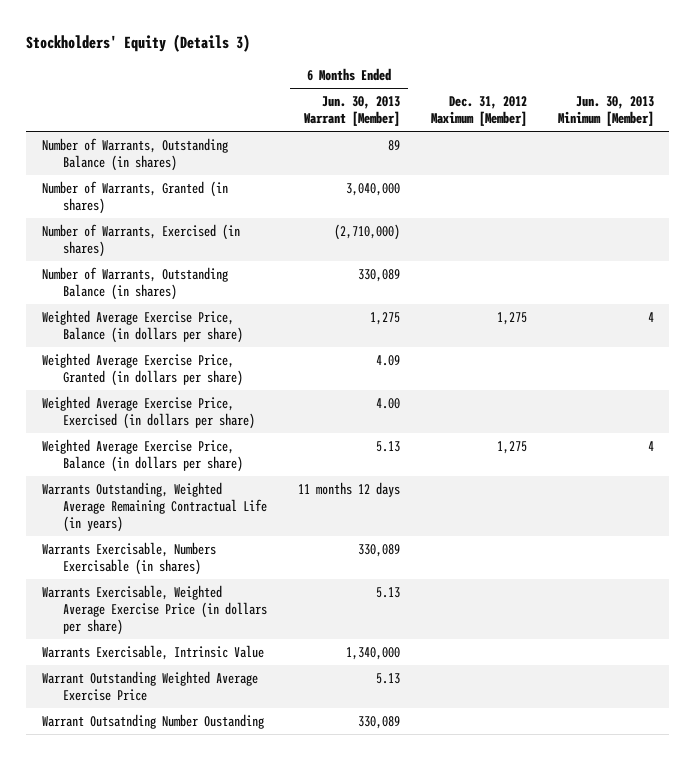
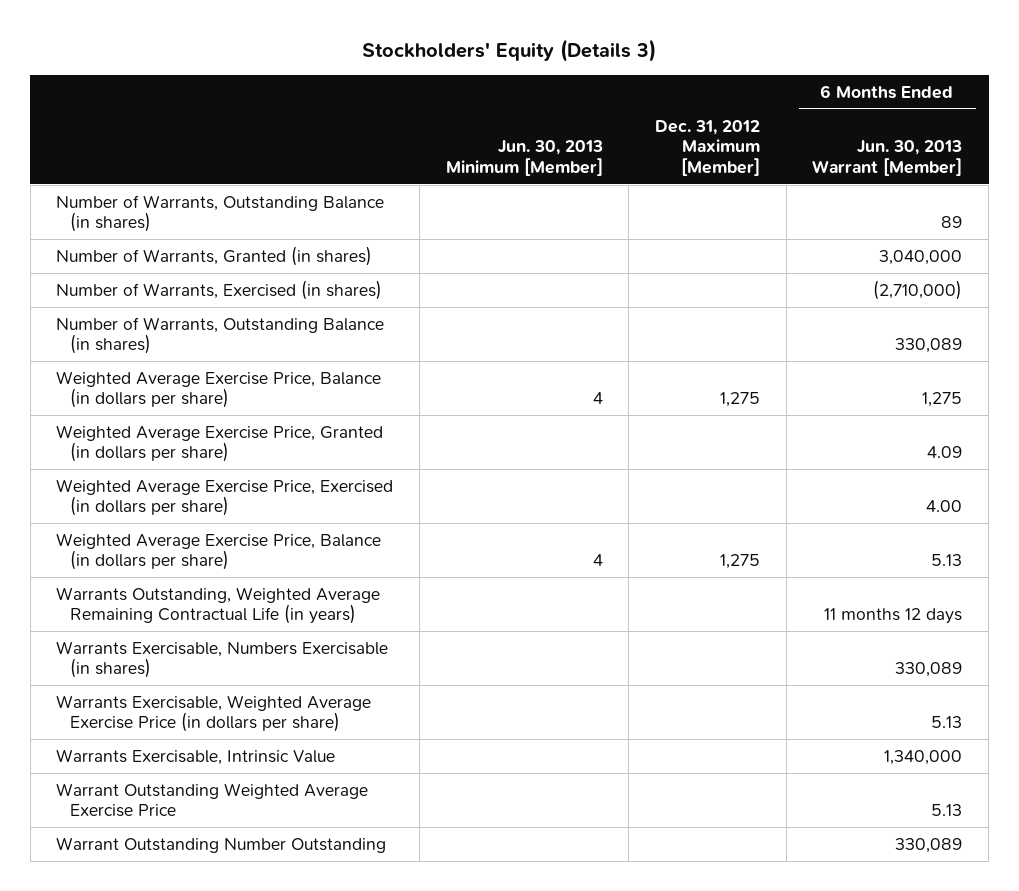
[41,713,264,729] Warrant Outsatnding Number Oustanding -> [56,836,387,853] Warrant Outstanding Number Outstanding

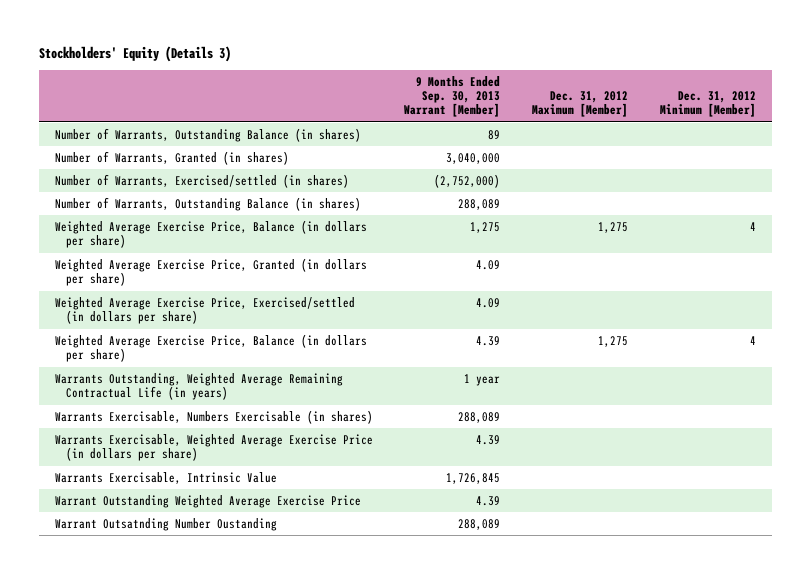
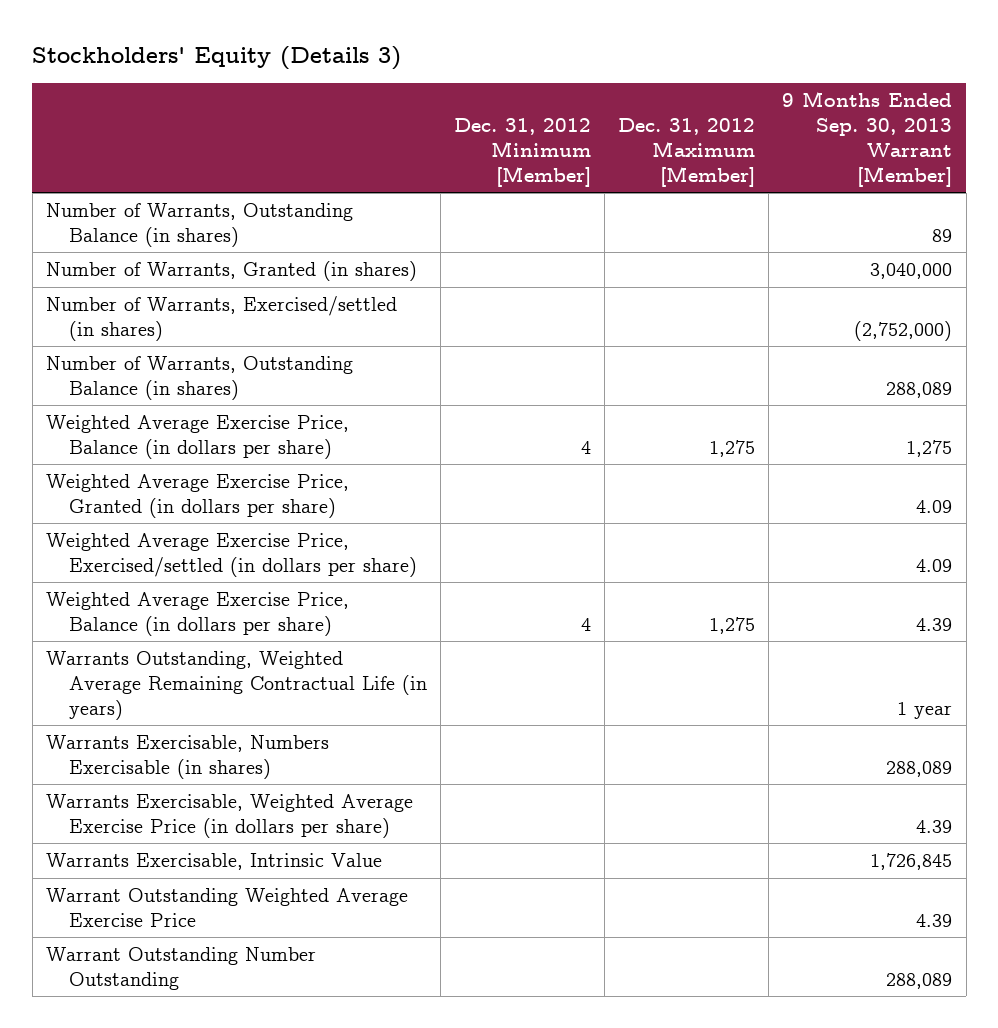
[54,517,277,531] Warrant Outsatnding Number Oustanding -> [45,947,316,991] Warrant Outstanding Number Outstanding

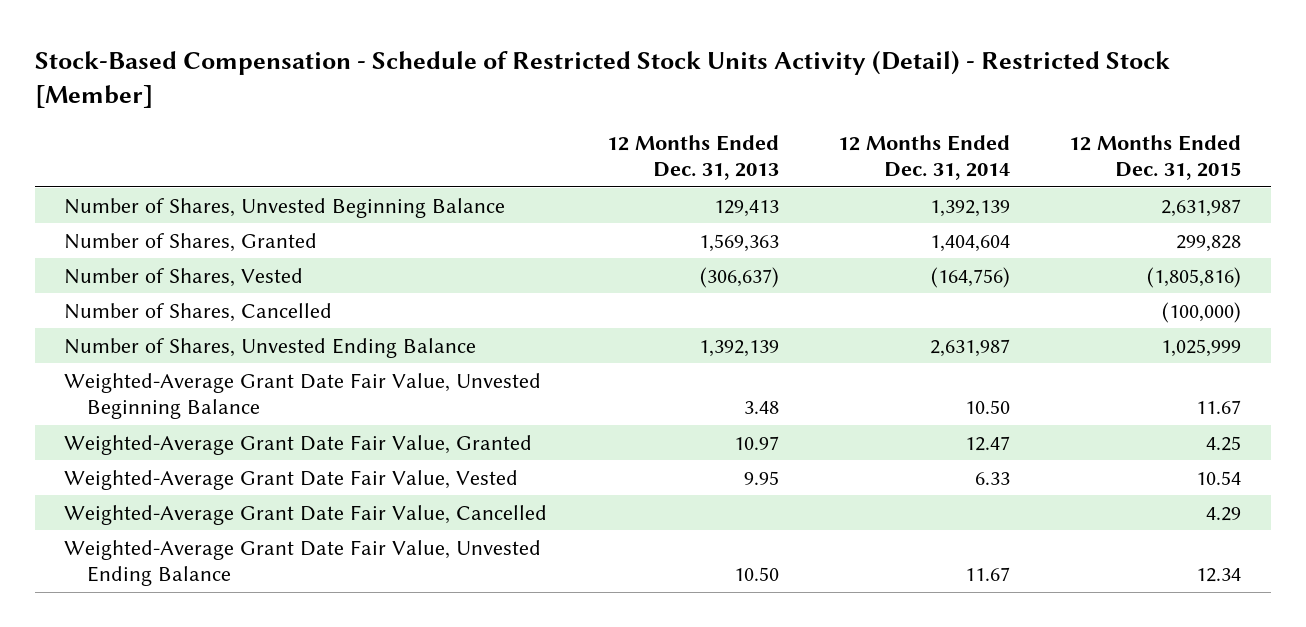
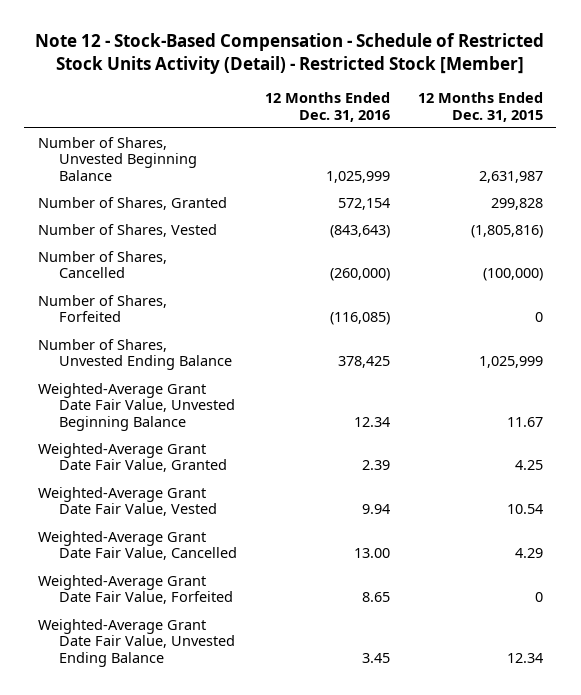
[34,49,1170,108] Stock-Based Compensation - Schedule of Restricted Stock Units Activity (Detail) - Restricted Stock [Member] -> [35,32,545,74] Note 12 - Stock-Based Compensation - Schedule of Restricted Stock Units Activity (Detail) - Restricted Stock [Member]
[606,134,779,181] 12 Months Ended Dec. 31, 2013 -> none
[838,134,1011,181] 12 Months Ended Dec. 31, 2014 -> none
none -> [265,91,391,122] 12 Months Ended Dec. 31, 2016
none -> [38,294,168,323] Number of Shares, Forfeited
none -> [38,574,234,605] Weighted-Average Grant Date Fair Value, Forfeited

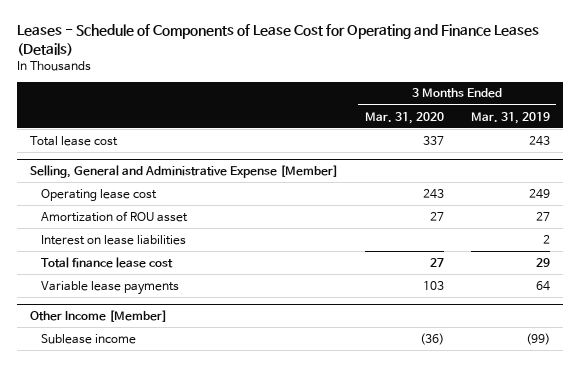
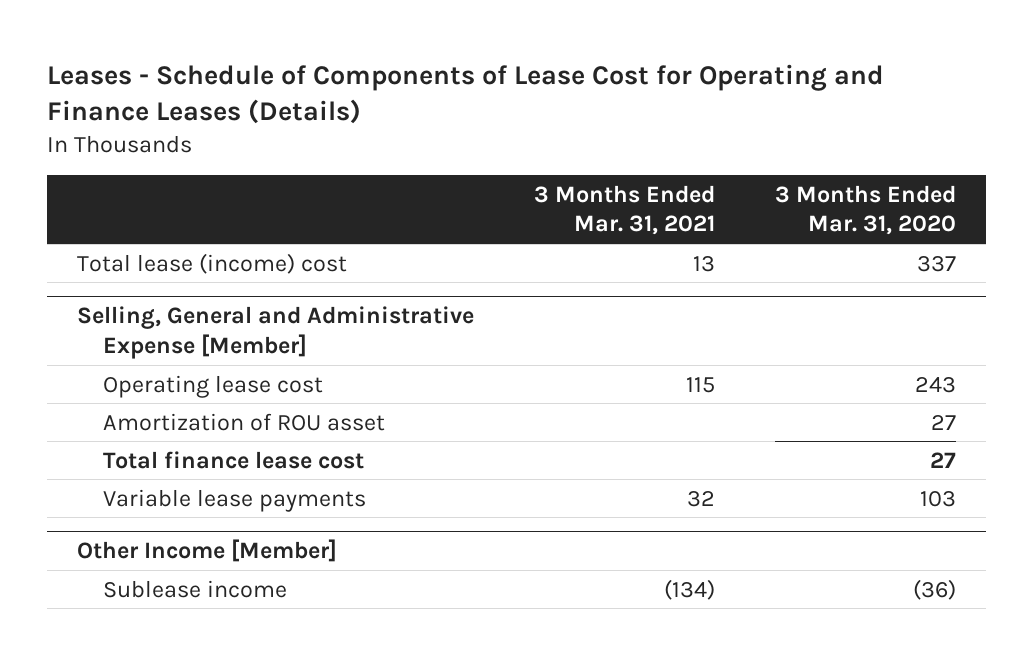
[470,111,550,124] Mar. 31, 2019 -> none
none -> [533,184,715,236] 3 Months Ended Mar. 31, 2021
[30,135,119,146] Total lease cost -> [77,252,348,274] Total lease (income) cost
[40,234,186,245] Interest on lease liabilities -> none

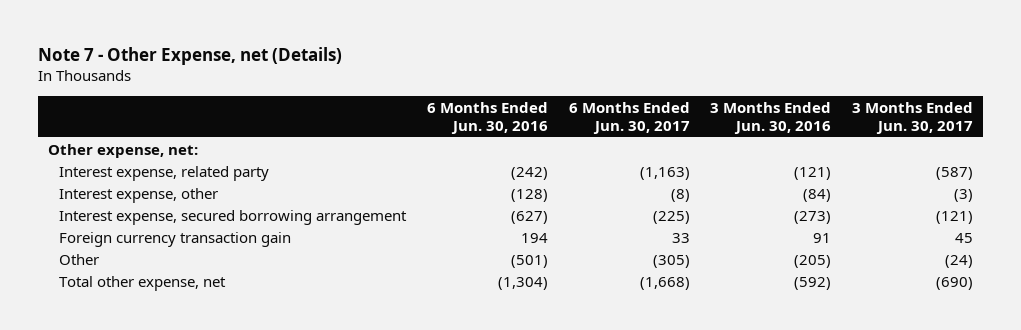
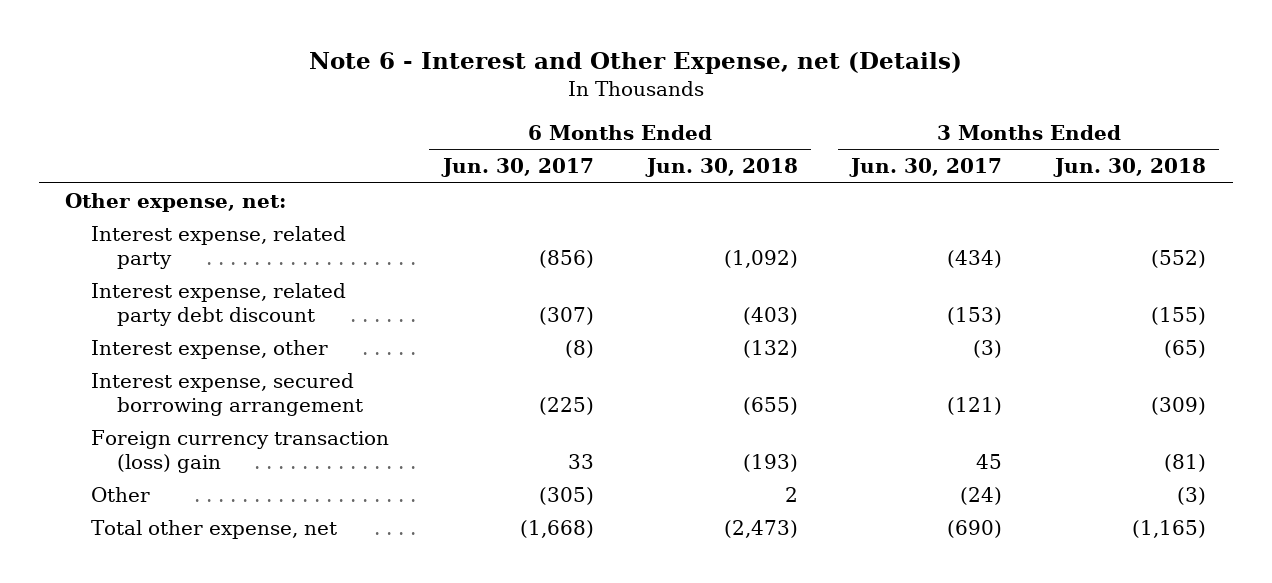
[38,47,343,66] Note 7 - Other Expense, net (Details) -> [308,52,962,75] Note 6 - Interest and Other Expense, net (Details)
[427,101,549,134] 6 Months Ended Jun. 30, 2016 -> none
[710,101,832,134] 3 Months Ended Jun. 30, 2016 -> none
none -> [644,158,798,178] Jun. 30, 2018
none -> [1053,158,1207,178] Jun. 30, 2018
[639,166,690,180] (1,163) -> [538,249,594,268] (856)
[936,166,974,180] (587) -> [946,249,1002,268] (434)
none -> [91,282,347,326] Interest expense, related party debt discount
[59,231,292,247] Foreign currency transaction gain -> [91,429,390,473] Foreign currency transaction (loss) gain

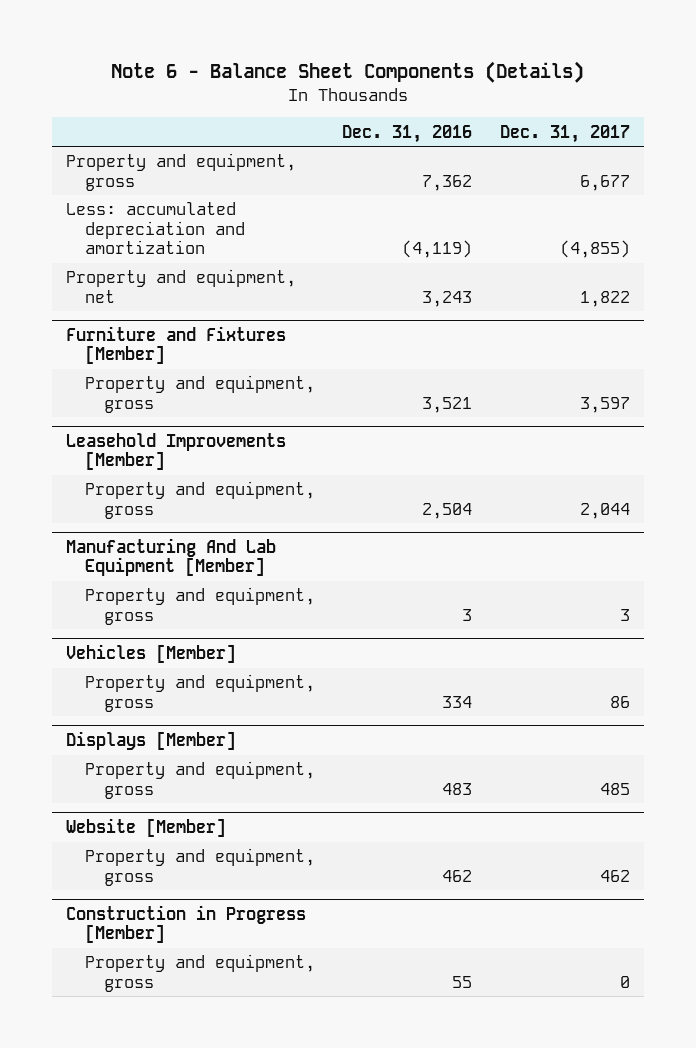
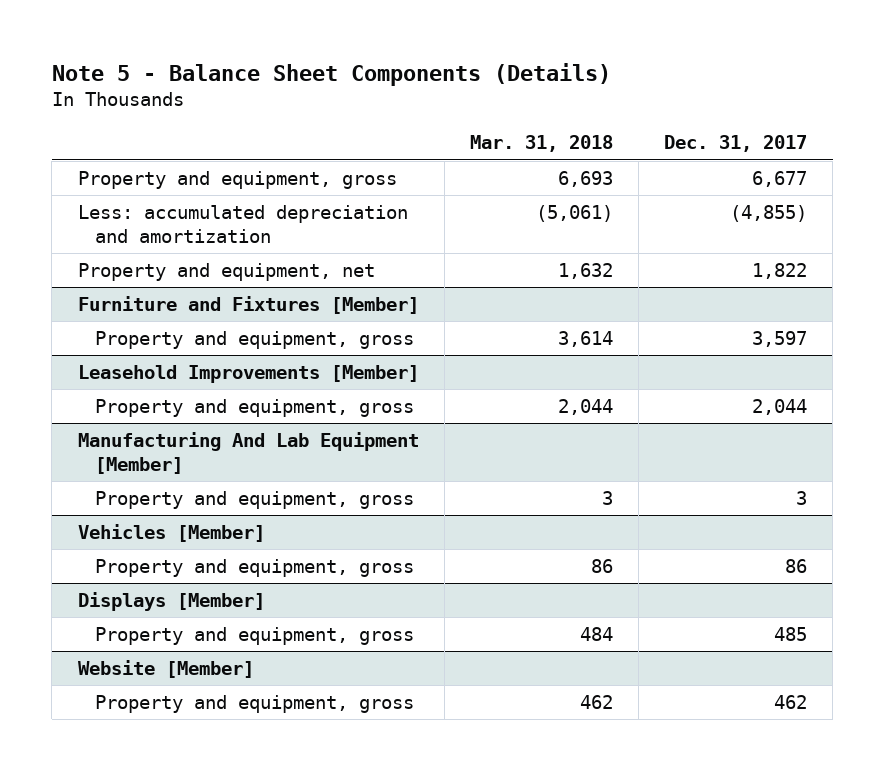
[111,61,585,84] Note 6 - Balance Sheet Components (Details) -> [51,63,611,87] Note 5 - Balance Sheet Components (Details)
[342,124,473,143] Dec. 31, 2016 -> none
none -> [469,135,613,153] Mar. 31, 2018
[66,905,307,944] Construction in Progress [Member] -> none
[84,954,315,992] Property and equipment, gross -> none

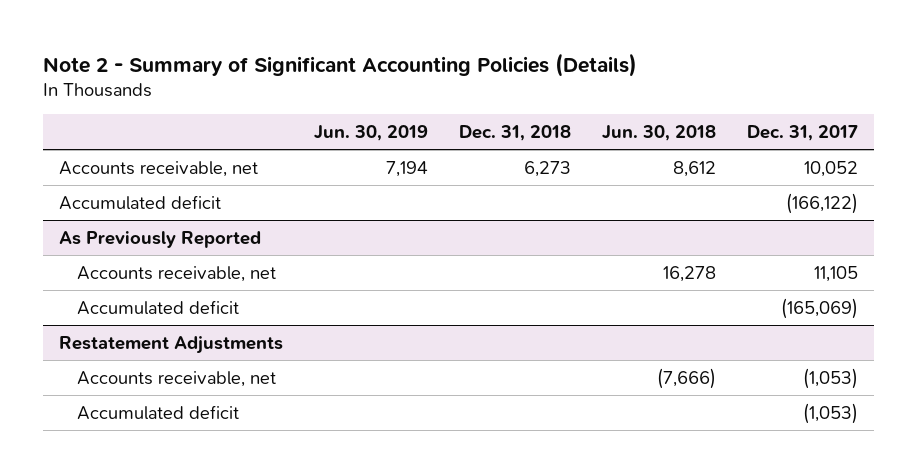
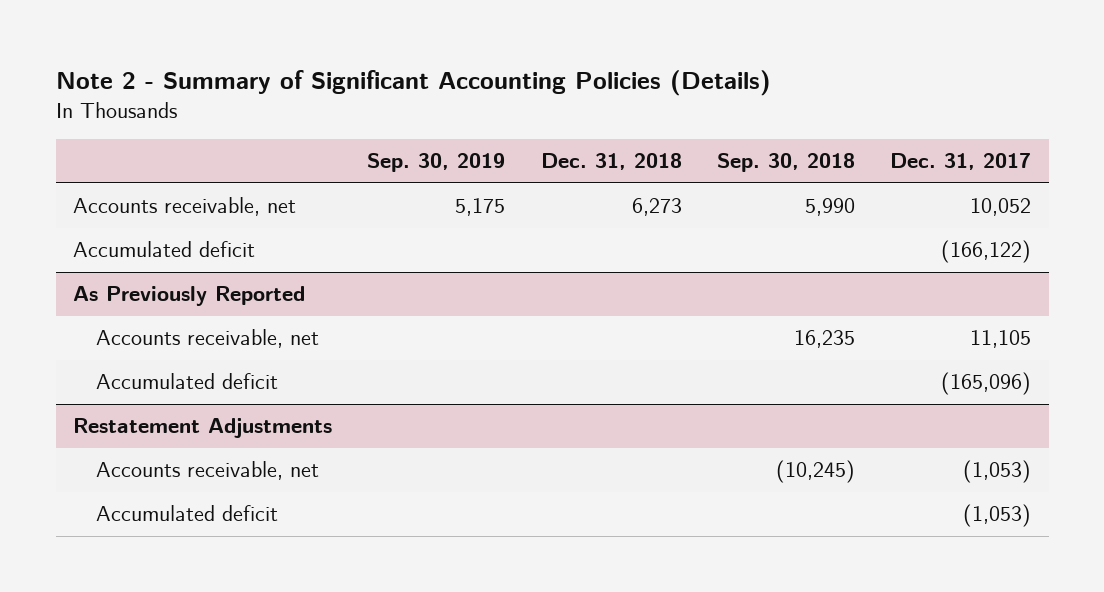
[313,125,428,142] Jun. 30, 2019 -> none
[602,125,717,142] Jun. 30, 2018 -> none
none -> [367,153,506,173] Sep. 30, 2019
none -> [716,153,855,173] Sep. 30, 2018
[781,297,859,319] (165,069) -> [940,372,1031,396] (165,096)

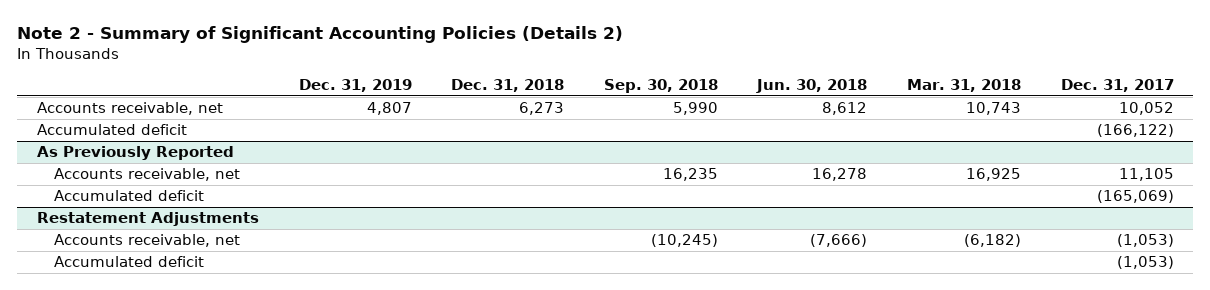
[55,69,771,96] Note 2 - Summary of Significant Accounting Policies (Details) -> [17,26,624,44] Note 2 - Summary of Significant Accounting Policies (Details 2)
[367,153,506,173] Sep. 30, 2019 -> none
none -> [298,78,412,92] Dec. 31, 2019
none -> [756,78,868,93] Jun. 30, 2018
none -> [906,78,1021,92] Mar. 31, 2018
[940,372,1031,396] (165,096) -> [1096,190,1174,204] (165,069)

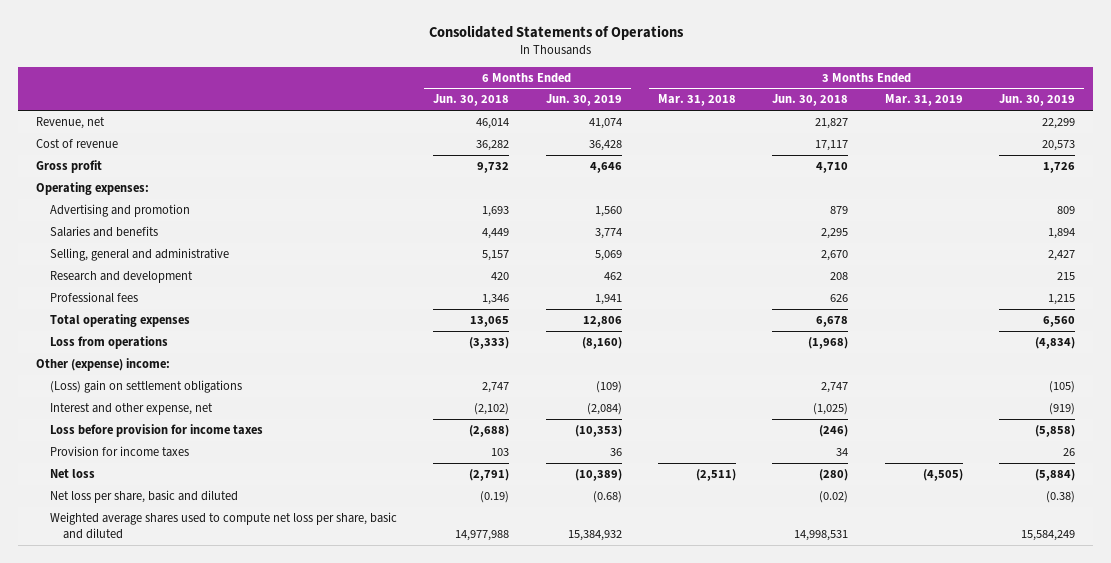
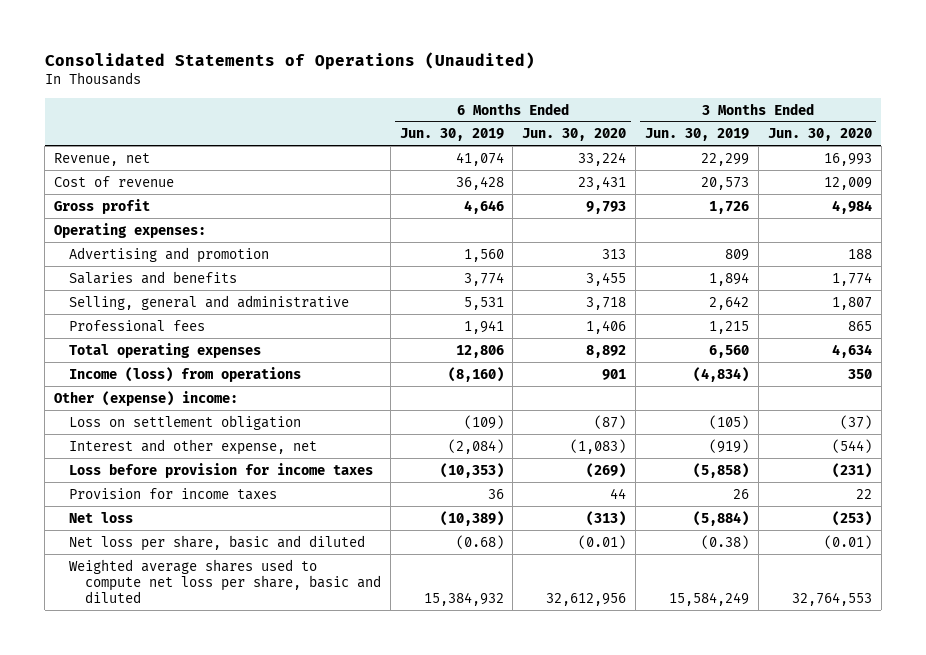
[428,25,684,41] Consolidated Statements of Operations -> [44,51,535,70] Consolidated Statements of Operations (Unaudited)
[433,94,510,107] Jun. 30, 2018 -> none
[657,94,736,107] Mar. 31, 2018 -> none
[772,94,849,107] Jun. 30, 2018 -> none
[884,94,963,107] Mar. 31, 2019 -> none
none -> [522,128,627,142] Jun. 30, 2020
none -> [767,128,872,142] Jun. 30, 2020
[49,270,193,283] Research and development -> none
[594,249,622,261] 5,069 -> [463,296,504,310] 5,531
[1048,249,1076,261] 2,427 -> [709,295,750,310] 2,642
[49,335,168,349] Loss from operations -> [69,366,302,382] Income (loss) from operations
[49,379,242,393] (Loss) gain on settlement obligations -> [69,414,302,430] Loss on settlement obligation

